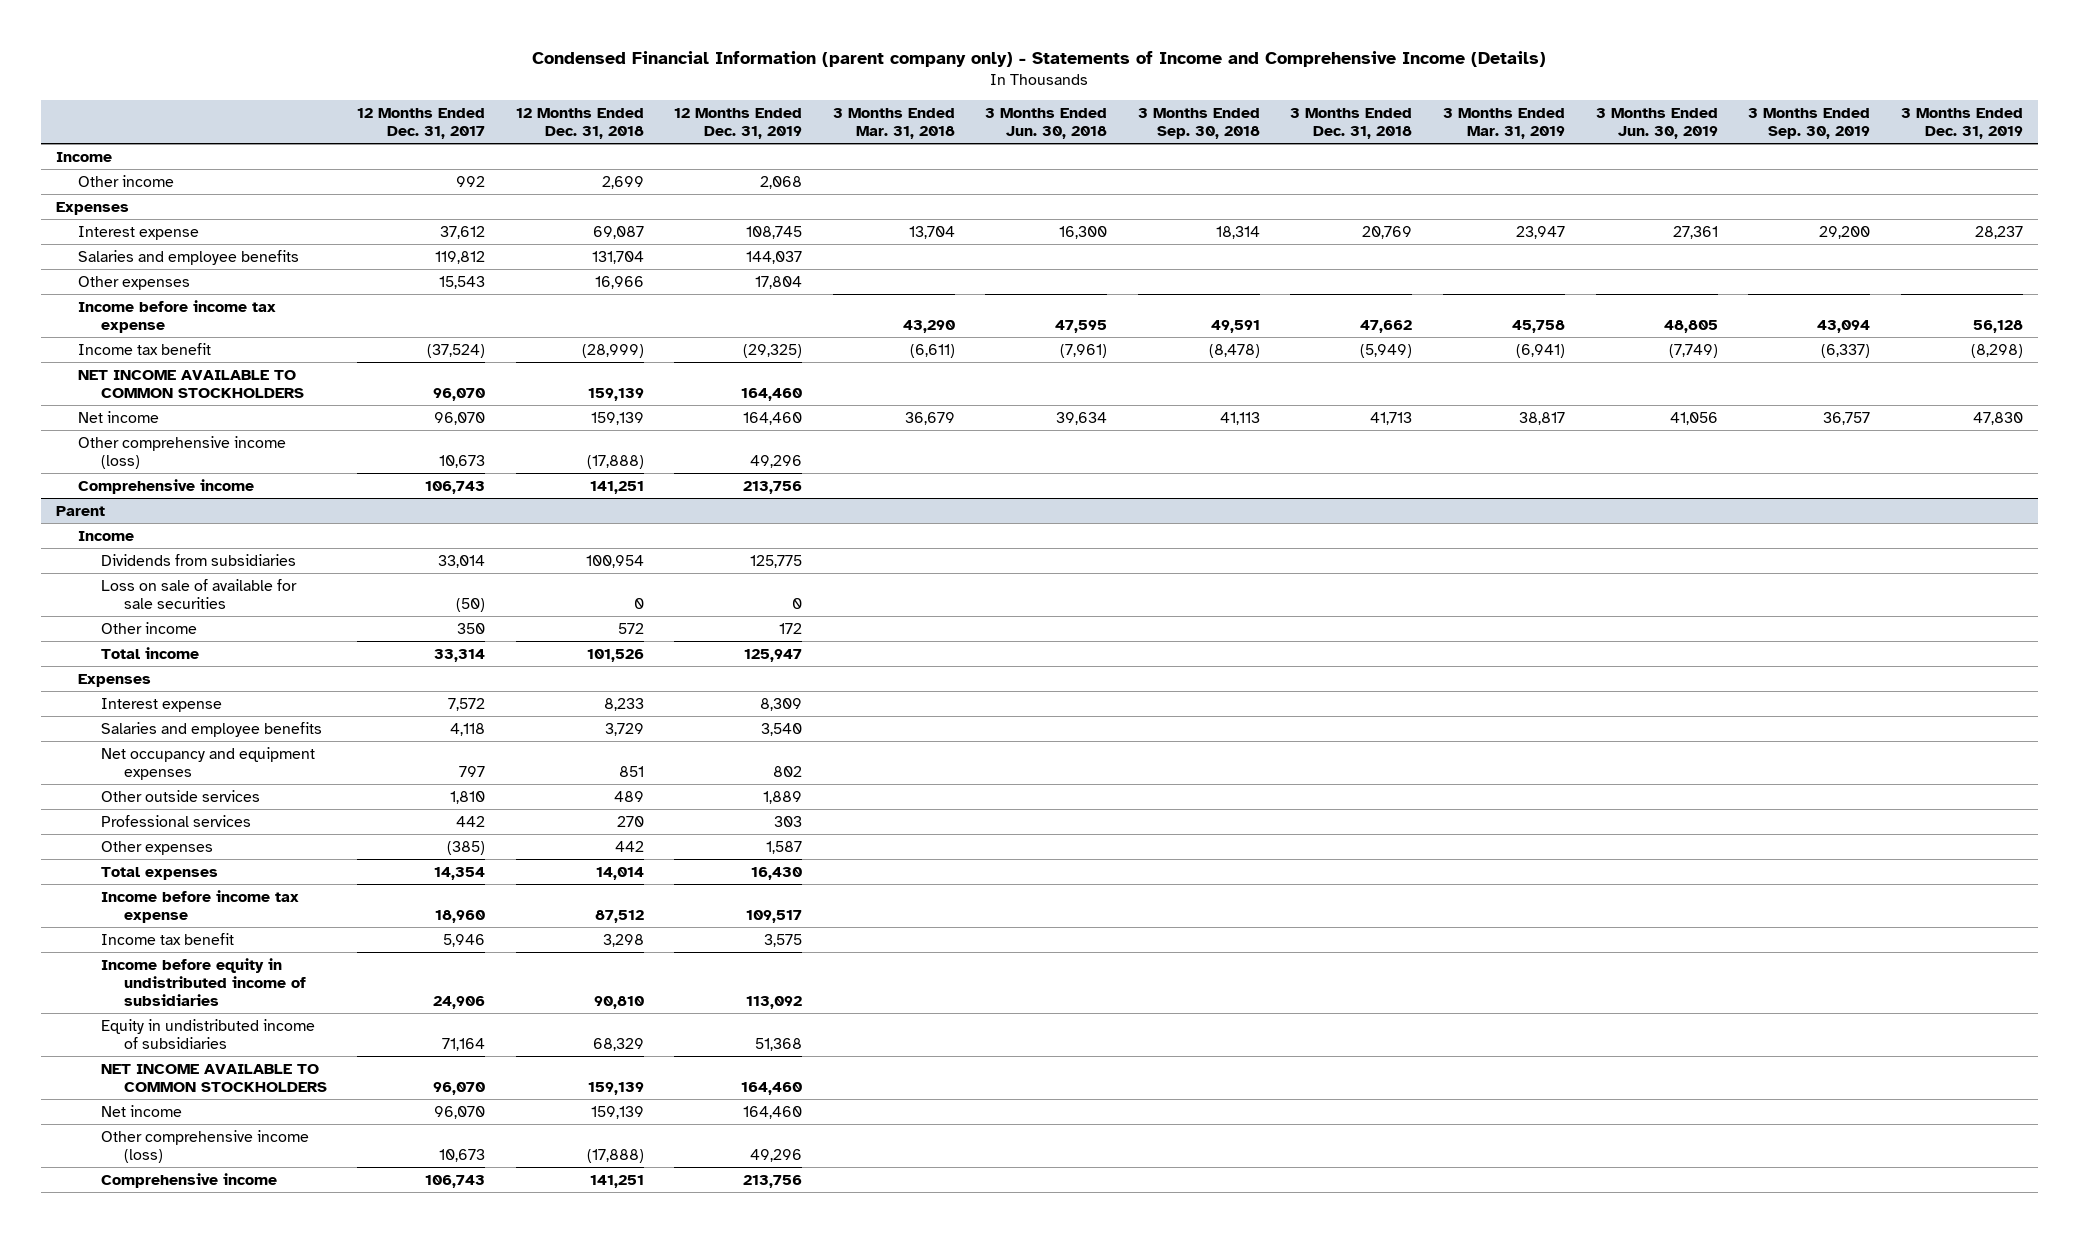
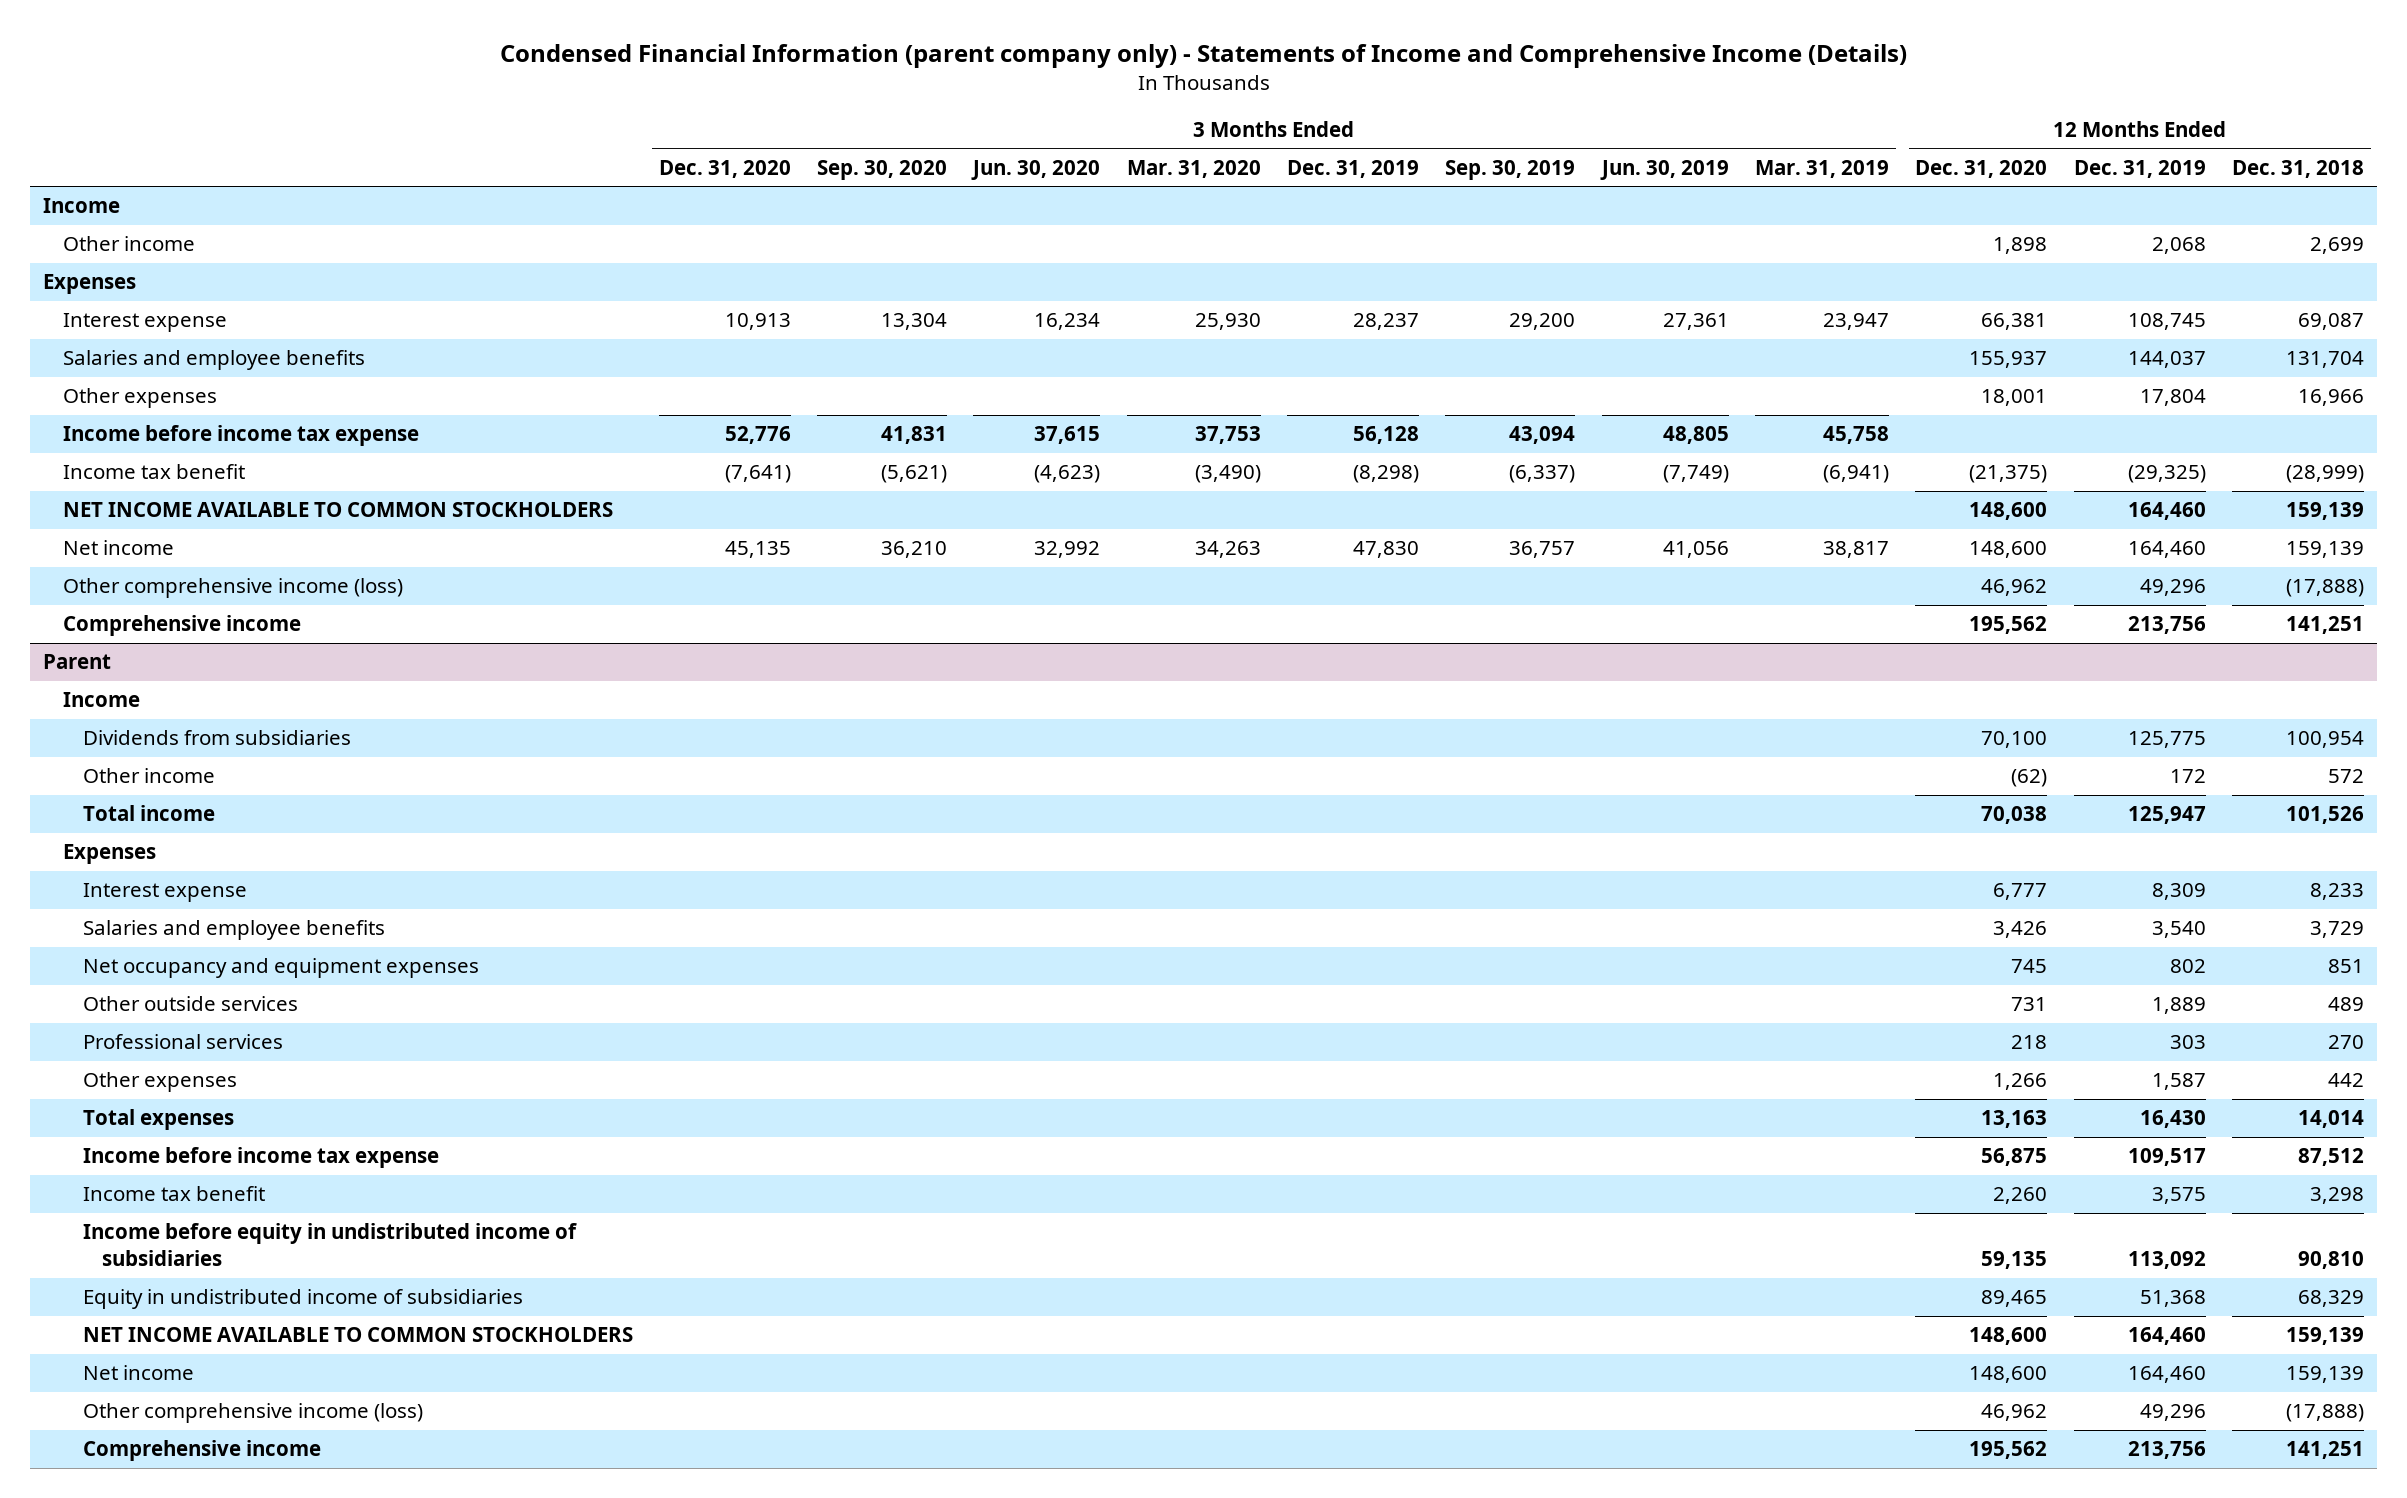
[357,107,486,140] 12 Months Ended Dec. 31, 2017 -> none
[832,107,955,140] 3 Months Ended Mar. 31, 2018 -> none
[985,107,1108,140] 3 Months Ended Jun. 30, 2018 -> none
[1137,107,1260,140] 3 Months Ended Sep. 30, 2018 -> none
[1290,107,1413,140] 3 Months Ended Dec. 31, 2018 -> none
none -> [658,159,791,178] Dec. 31, 2020
none -> [817,159,948,180] Sep. 30, 2020
none -> [971,159,1101,180] Jun. 30, 2020
none -> [1126,159,1261,178] Mar. 31, 2020
none -> [1915,159,2048,178] Dec. 31, 2020
[100,578,297,609] Loss on sale of available for sale securities -> none

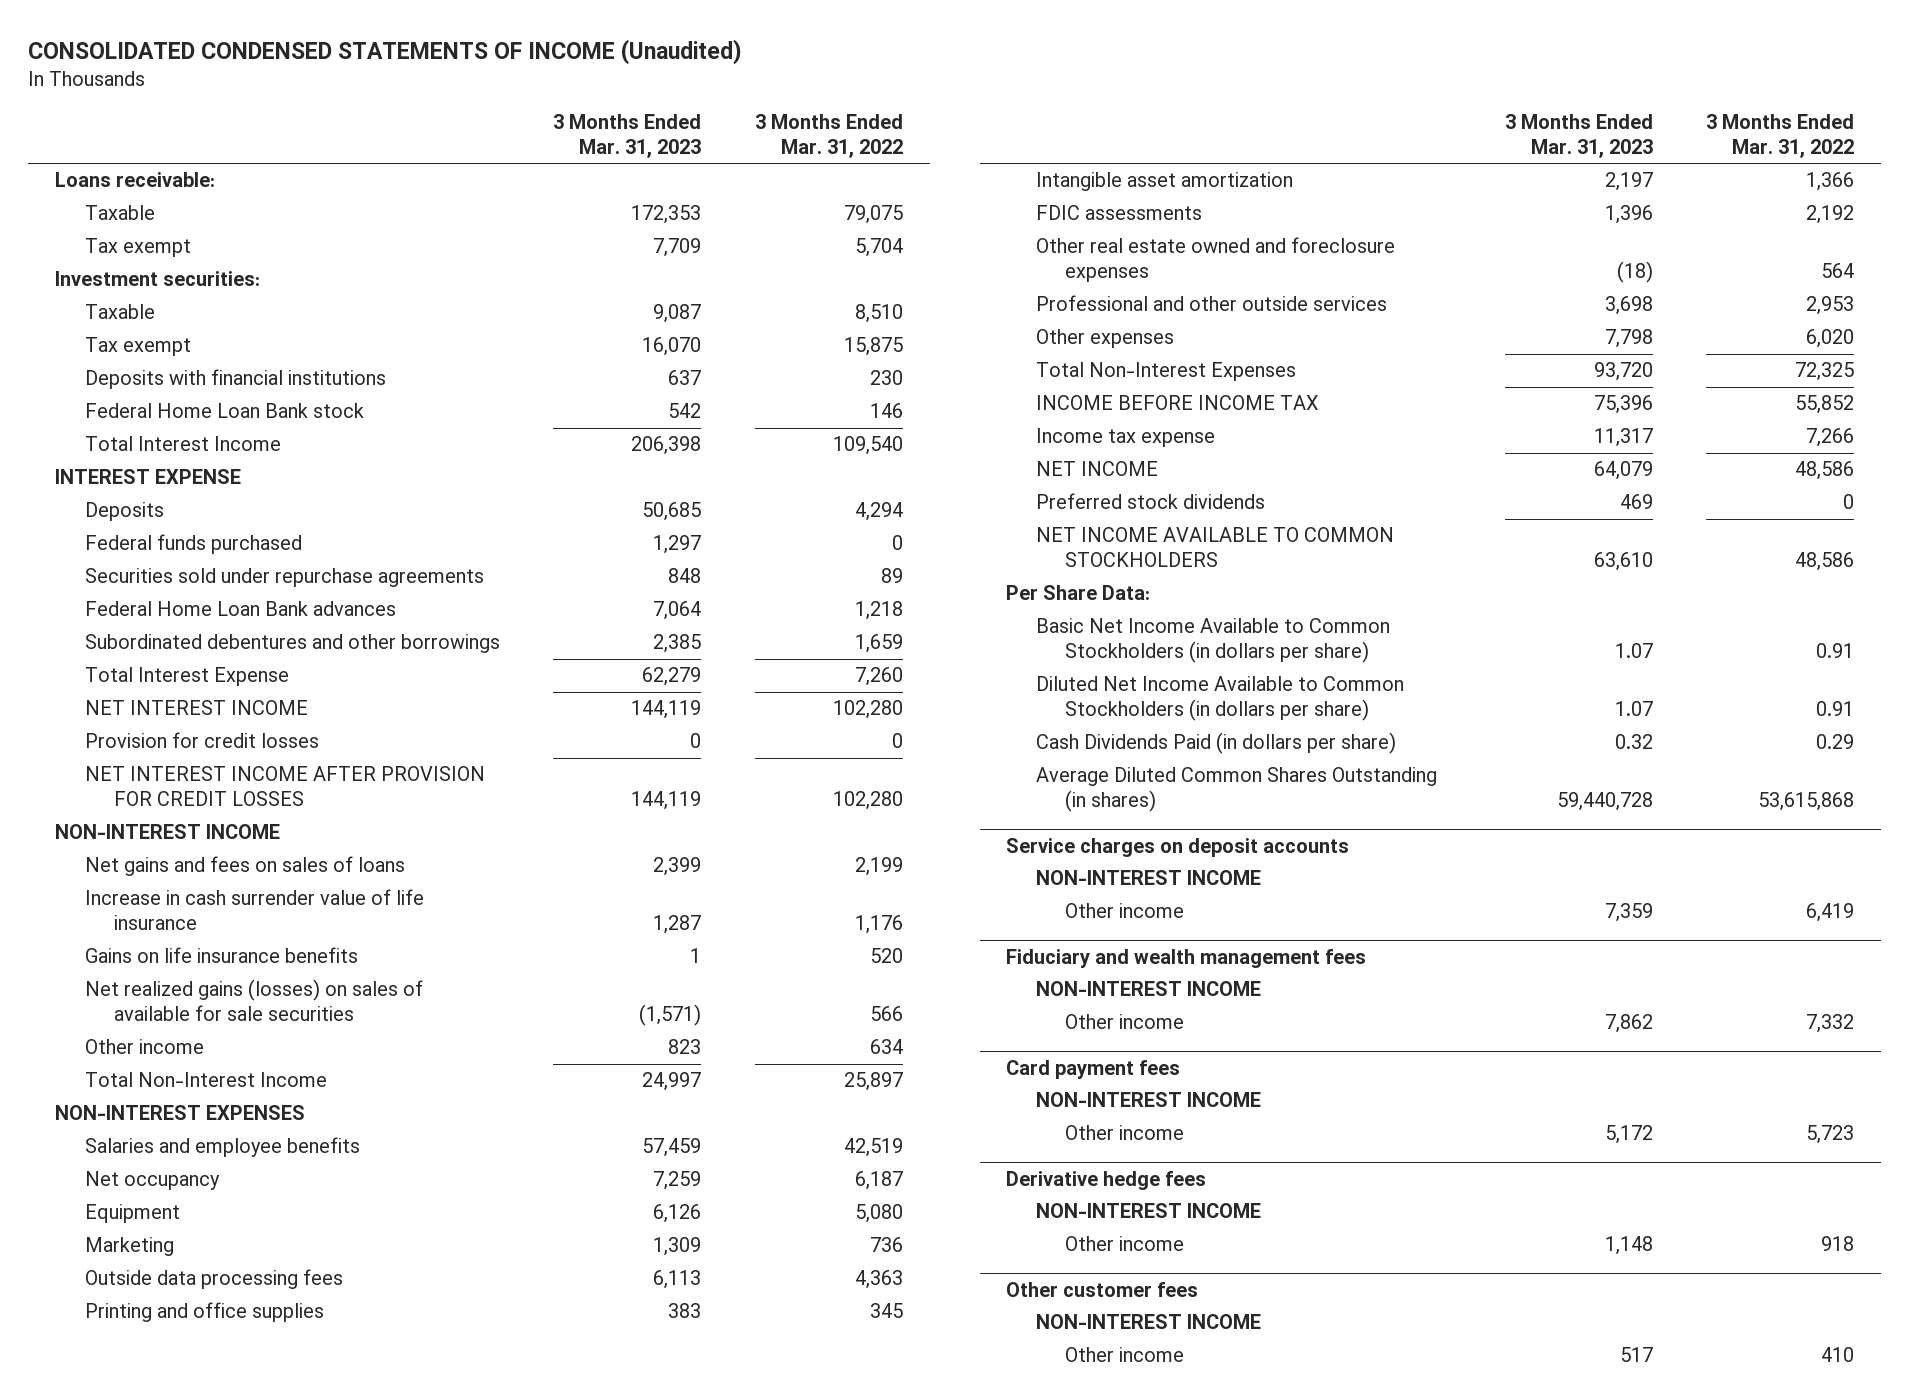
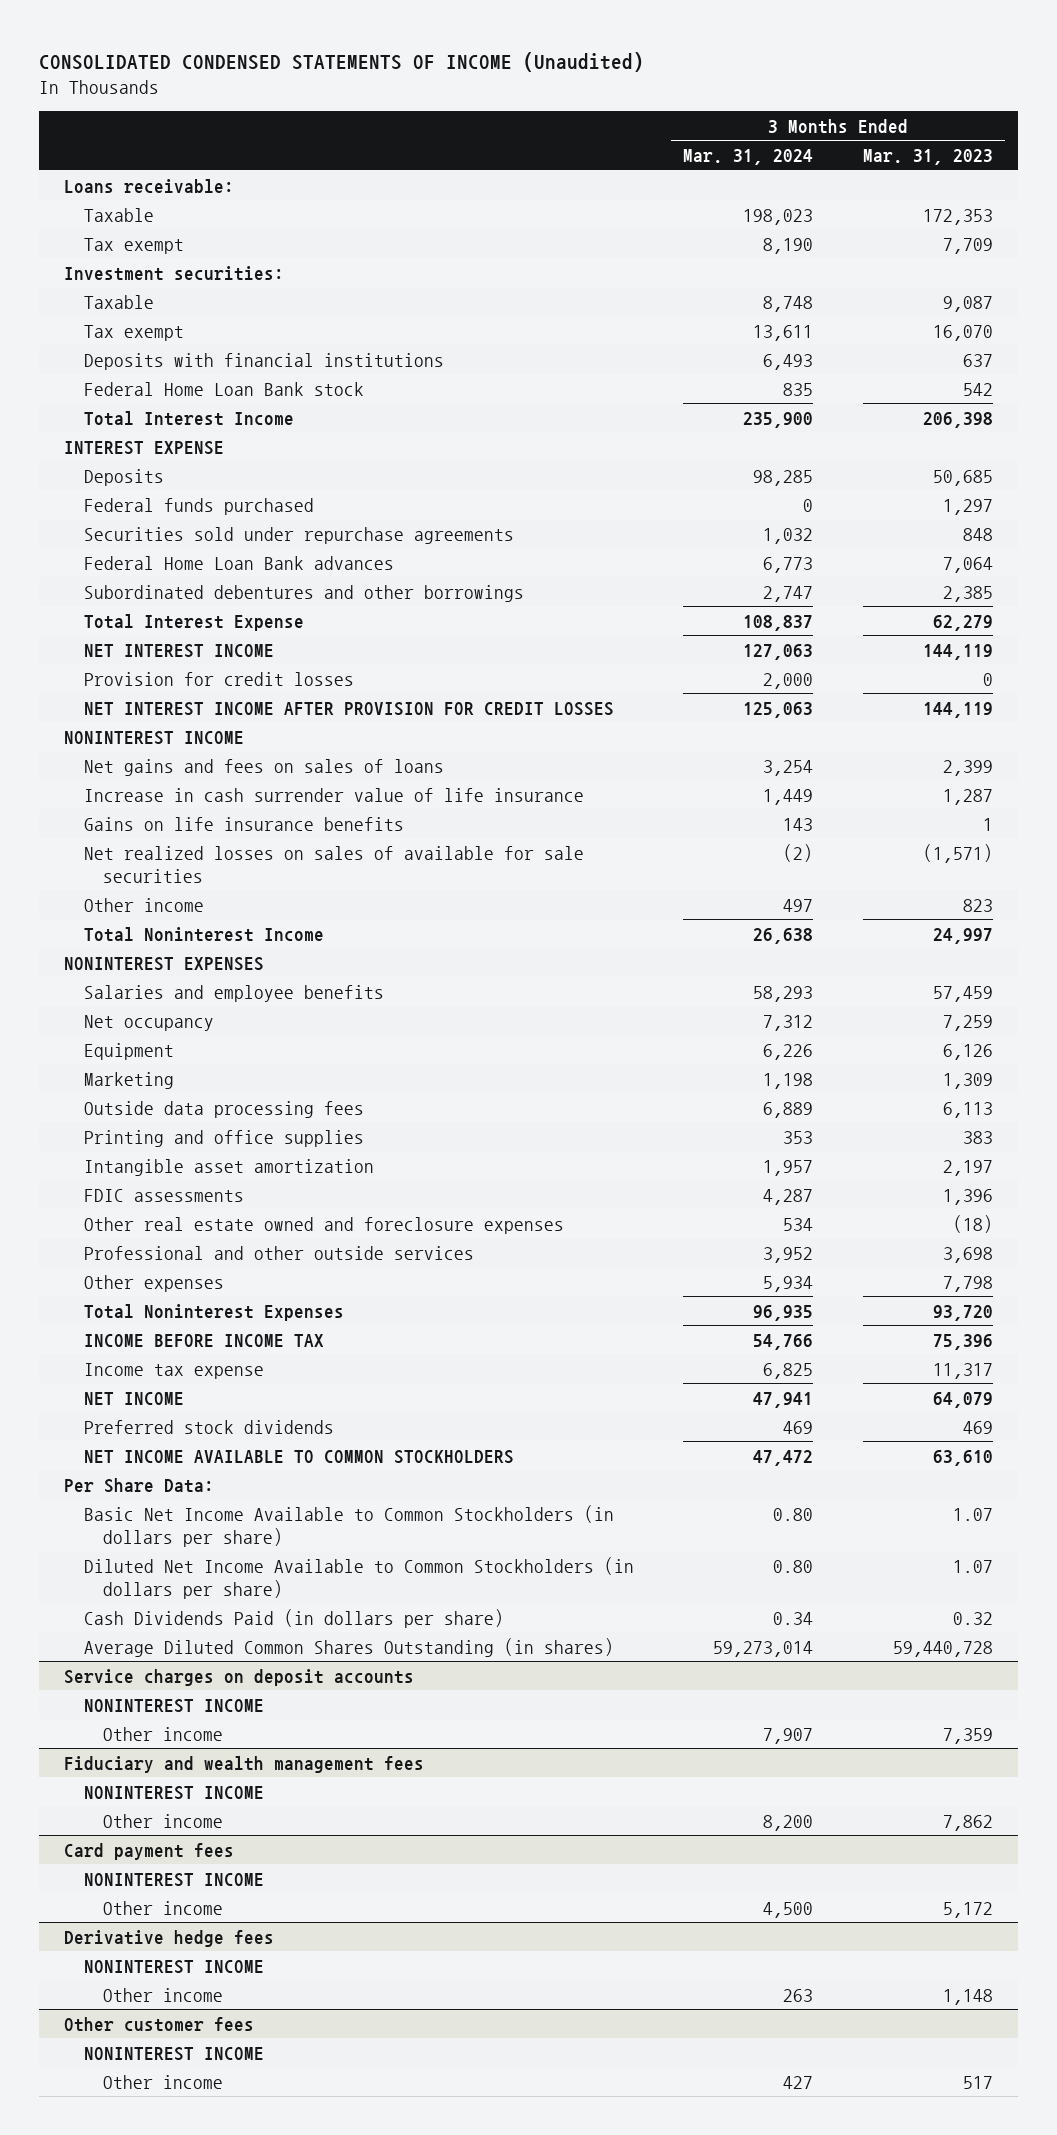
[755,114,904,159] 3 Months Ended Mar. 31, 2022 -> none
none -> [683,149,814,166] Mar. 31, 2024
[55,824,281,840] NON-INTEREST INCOME -> [64,730,245,745] NONINTEREST INCOME
[84,979,423,1022] Net realized gains (losses) on sales of available for sale securities -> [83,845,584,883] Net realized losses on sales of available for sale securities
[84,1072,327,1088] Total Non-Interest Income -> [83,926,324,942] Total Noninterest Income
[55,1105,306,1121] NON-INTEREST EXPENSES -> [64,956,265,971] NONINTEREST EXPENSES
[1035,362,1296,382] Total Non-Interest Expenses -> [83,1303,344,1321] Total Noninterest Expenses
[1035,870,1261,886] NON-INTEREST INCOME -> [83,1698,264,1713] NONINTEREST INCOME
[1035,981,1261,997] NON-INTEREST INCOME -> [83,1785,264,1800] NONINTEREST INCOME
[1035,1092,1261,1108] NON-INTEREST INCOME -> [83,1872,264,1887] NONINTEREST INCOME
[1035,1203,1261,1219] NON-INTEREST INCOME -> [83,1959,264,1974] NONINTEREST INCOME
[1035,1314,1261,1330] NON-INTEREST INCOME -> [83,2046,264,2061] NONINTEREST INCOME

